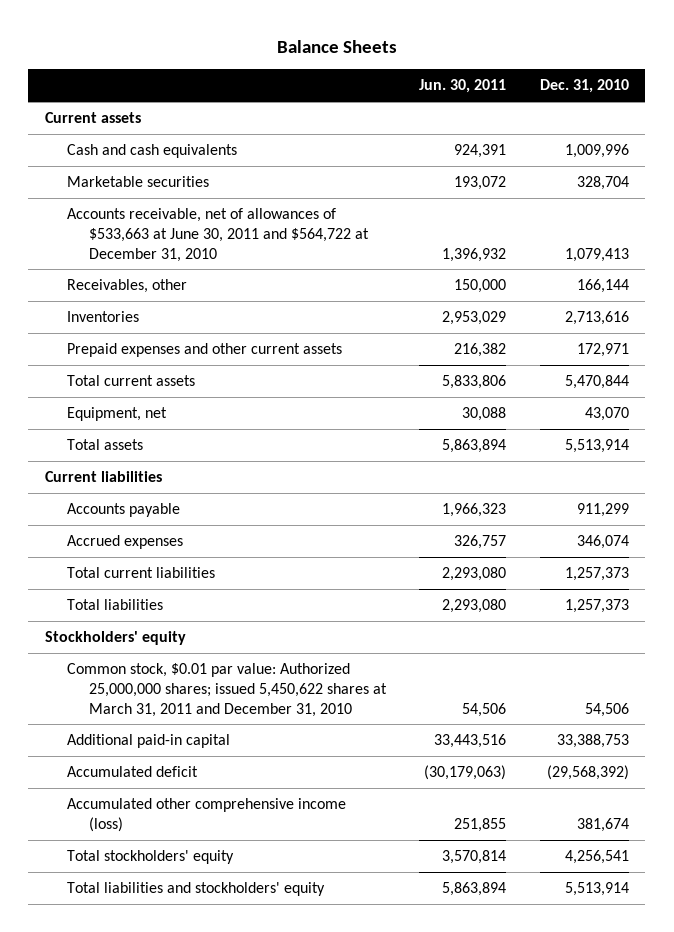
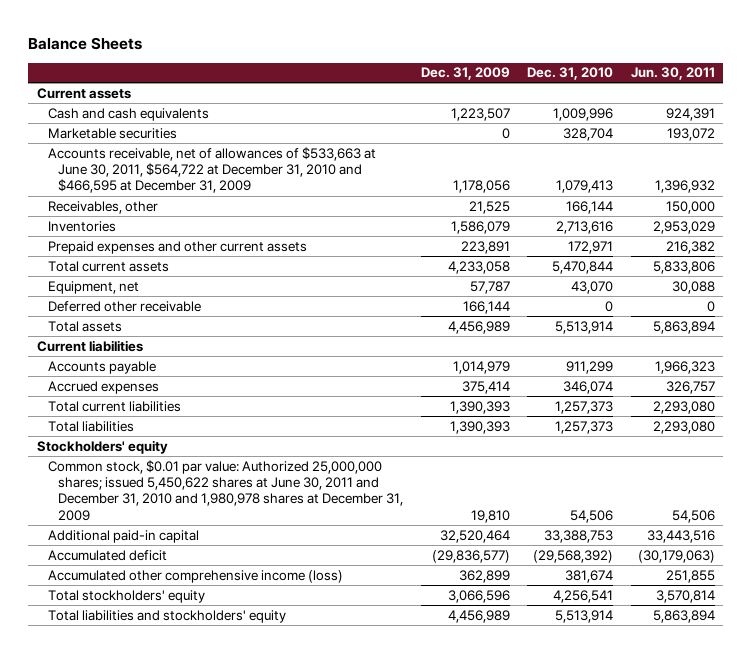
none -> [420,67,510,81] Dec. 31, 2009
[67,208,370,262] Accounts receivable, net of allowances of $533,663 at June 30, 2011 and $564,722 at December 31, 2010 -> [47,146,376,194] Accounts receivable, net of allowances of $533,663 at June 30, 2011, $564,722 at December 31, 2010 and $466,595 at December 31, 2009
none -> [47,300,201,312] Deferred other receivable
[67,663,388,717] Common stock, $0.01 par value: Authorized 25,000,000 shares; issued 5,450,622 shares at March 31, 2011 and December 31, 2010 -> [47,459,404,521] Common stock, $0.01 par value: Authorized 25,000,000 shares; issued 5,450,622 shares at June 30, 2011 and December 31, 2010 and 1,980,978 shares at December 31, 2009

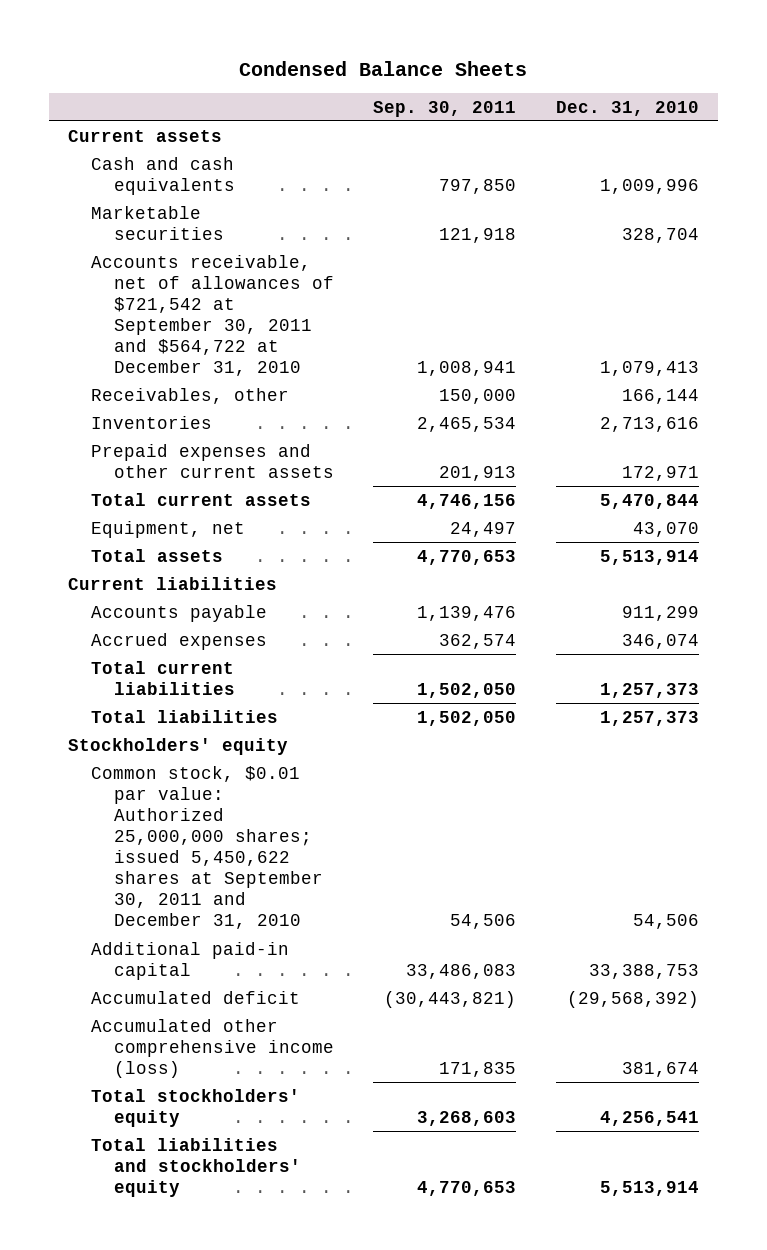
[27,37,142,51] Balance Sheets -> [239,60,528,76] Condensed Balance Sheets
[420,67,510,81] Dec. 31, 2009 -> none
[630,67,715,81] Jun. 30, 2011 -> none
none -> [373,100,517,117] Sep. 30, 2011
[47,146,376,194] Accounts receivable, net of allowances of $533,663 at June 30, 2011, $564,722 at December 31, 2010 and $466,595 at December 31, 2009 -> [91,254,335,377] Accounts receivable, net of allowances of $721,542 at September 30, 2011 and $564,722 at December 31, 2010
[47,300,201,312] Deferred other receivable -> none
[47,459,404,521] Common stock, $0.01 par value: Authorized 25,000,000 shares; issued 5,450,622 shares at June 30, 2011 and December 31, 2010 and 1,980,978 shares at December 31, 2009 -> [91,765,324,930] Common stock, $0.01 par value: Authorized 25,000,000 shares; issued 5,450,622 shares at September 30, 2011 and December 31, 2010

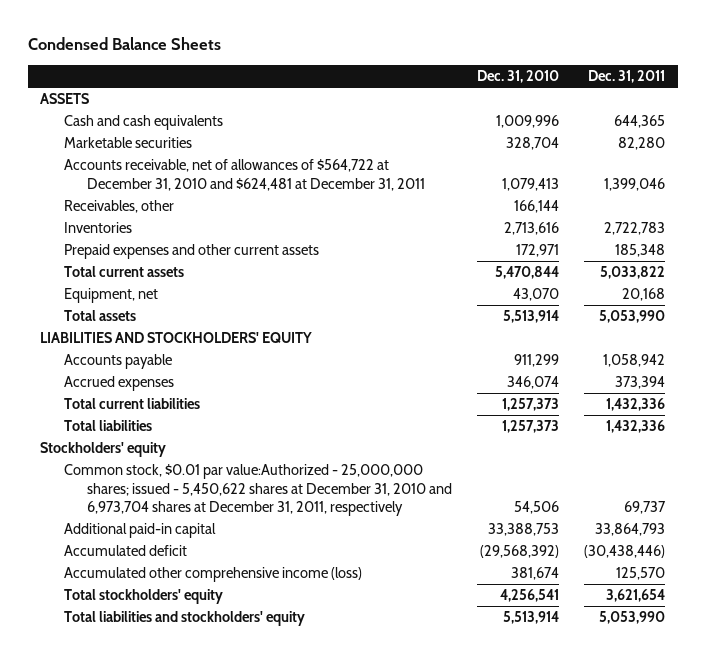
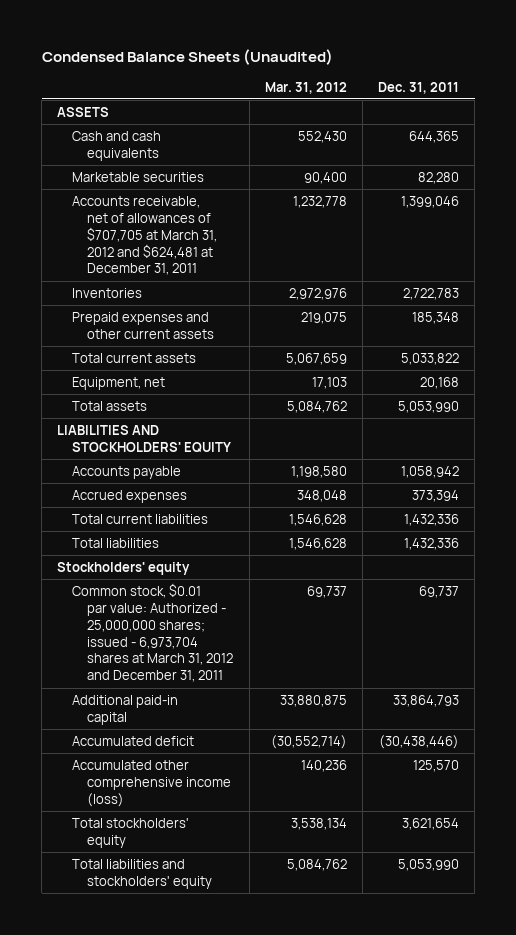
[27,37,221,51] Condensed Balance Sheets -> [41,49,333,66] Condensed Balance Sheets (Unaudited)
[477,70,560,84] Dec. 31, 2010 -> none
none -> [264,81,347,94] Mar. 31, 2012
[63,200,174,214] Receivables, other -> none
[63,159,425,191] Accounts receivable, net of allowances of $564,722 at December 31, 2010 and $624,481 at December 31, 2011 -> [72,195,218,276] Accounts receivable, net of allowances of $707,705 at March 31, 2012 and $624,481 at December 31, 2011
[63,464,452,517] Common stock, $0.01 par value:Authorized - 25,000,000 shares; issued - 5,450,622 shares at December 31, 2010 and 6,973,704 shares at December 31, 2011, respectively -> [72,582,234,683] Common stock, $0.01 par value: Authorized - 25,000,000 shares; issued - 6,973,704 shares at March 31, 2012 and December 31, 2011

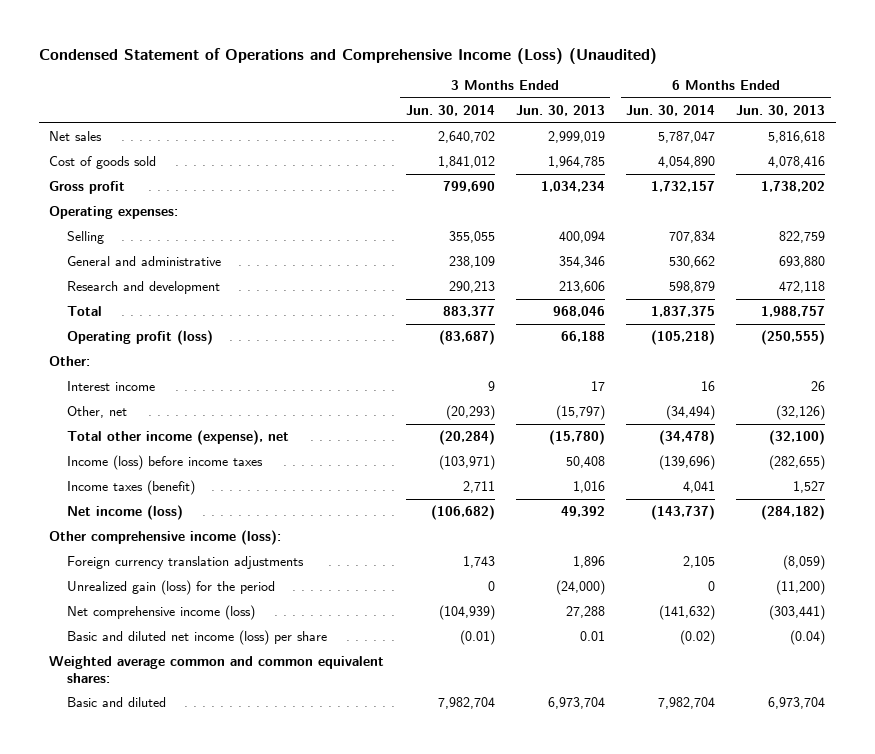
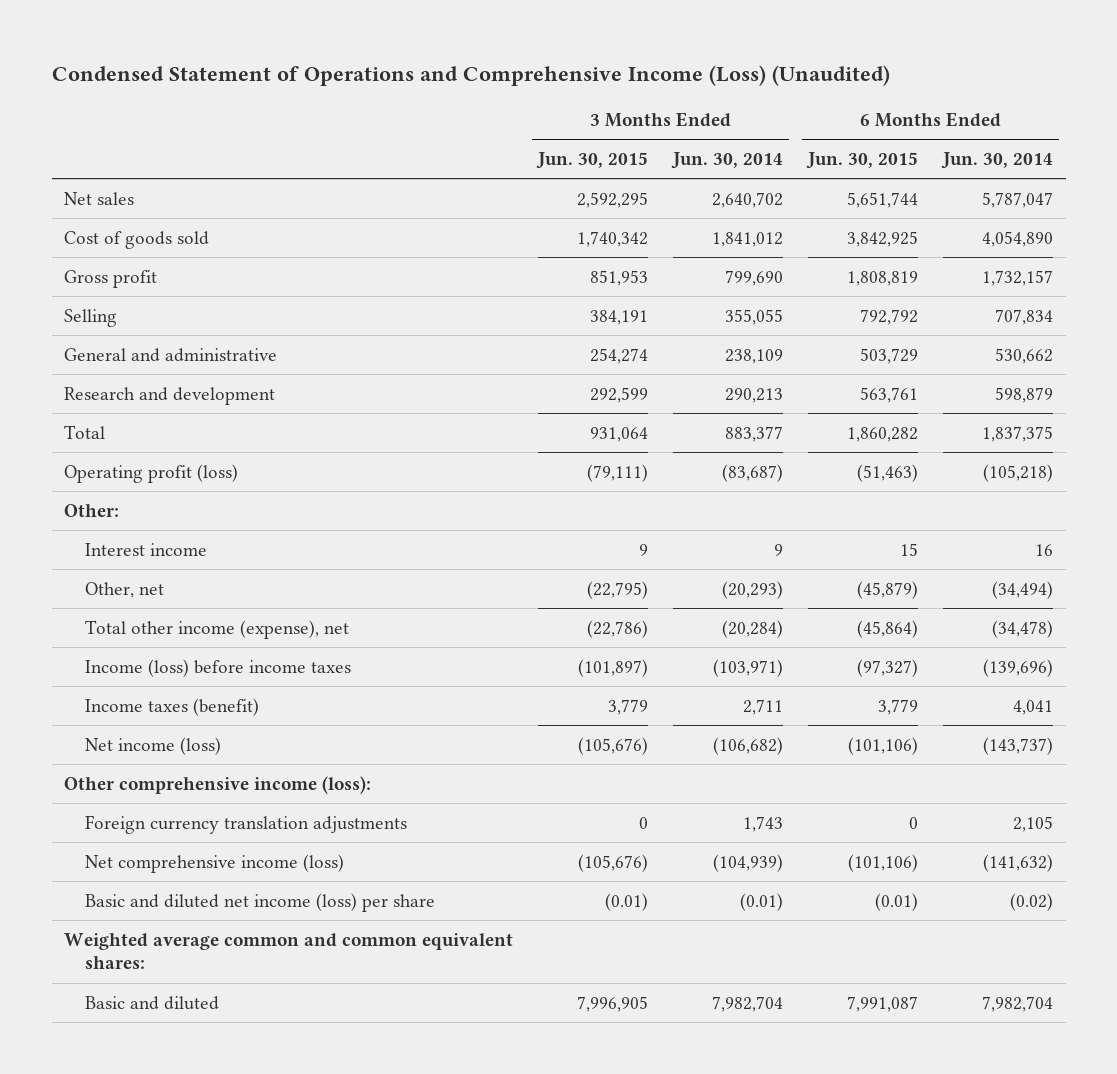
[515,105,605,117] Jun. 30, 2013 -> none
[736,105,826,117] Jun. 30, 2013 -> none
none -> [536,152,649,170] Jun. 30, 2015
none -> [806,152,919,170] Jun. 30, 2015
[49,206,179,220] Operating expenses: -> none
[67,580,276,596] Unrealized gain (loss) for the period -> none

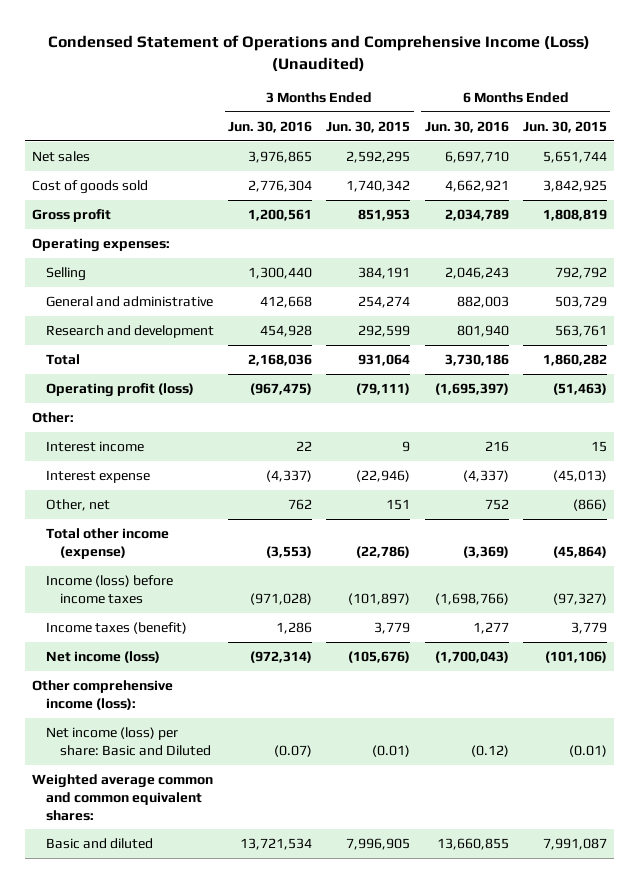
[671,152,784,170] Jun. 30, 2014 -> none
[941,152,1054,170] Jun. 30, 2014 -> none
none -> [228,121,313,134] Jun. 30, 2016
none -> [424,121,509,134] Jun. 30, 2016
none -> [32,238,171,253] Operating expenses:
none -> [46,470,151,484] Interest expense
[587,580,649,599] (22,795) -> [386,499,411,511] 151
[857,580,919,599] (45,879) -> [572,499,607,512] (866)
[84,619,349,639] Total other income (expense), net -> [46,528,170,559] Total other income (expense)
[84,814,407,834] Foreign currency translation adjustments -> none
[84,853,344,873] Net comprehensive income (loss) -> none
[84,892,435,912] Basic and diluted net income (loss) per share -> [46,727,211,756] Net income (loss) per share: Basic and Diluted

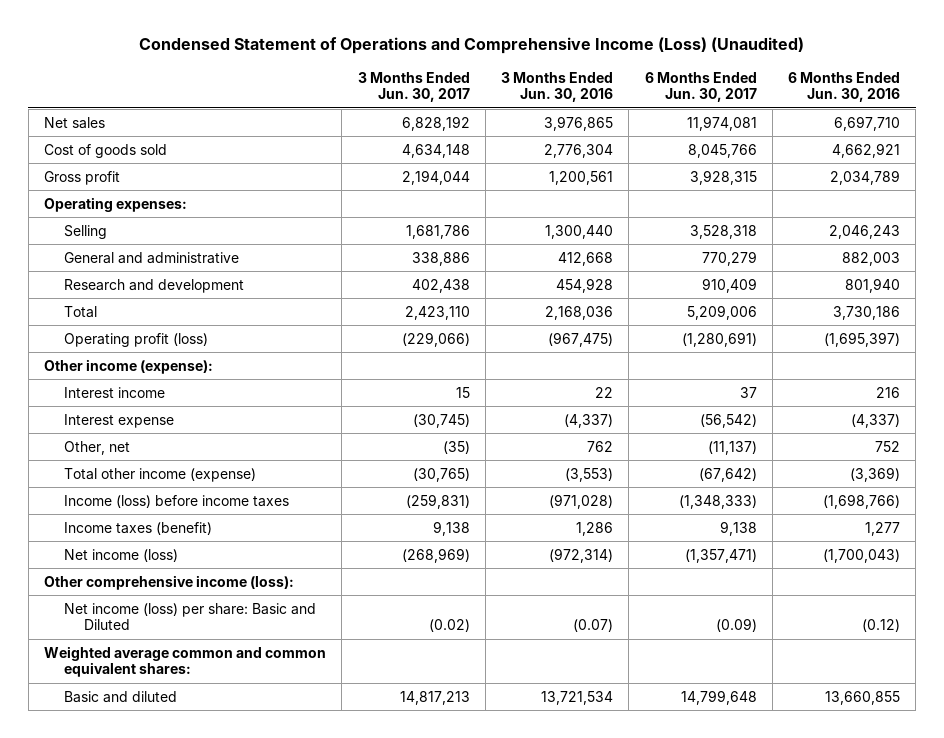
[326,121,411,134] Jun. 30, 2015 -> none
[522,121,607,134] Jun. 30, 2015 -> none
none -> [357,71,470,103] 3 Months Ended Jun. 30, 2017
none -> [644,71,757,103] 6 Months Ended Jun. 30, 2017
[32,412,75,424] Other: -> [44,358,214,374] Other income (expense):

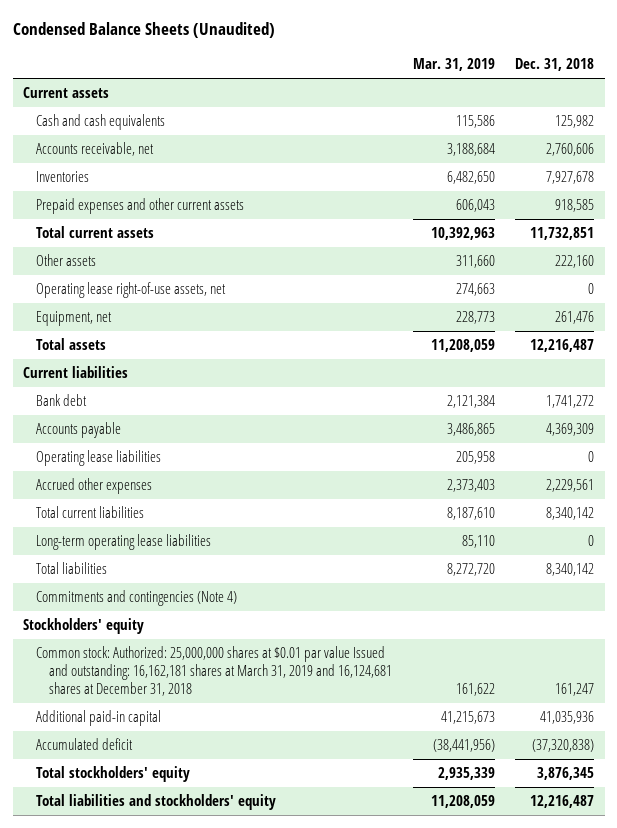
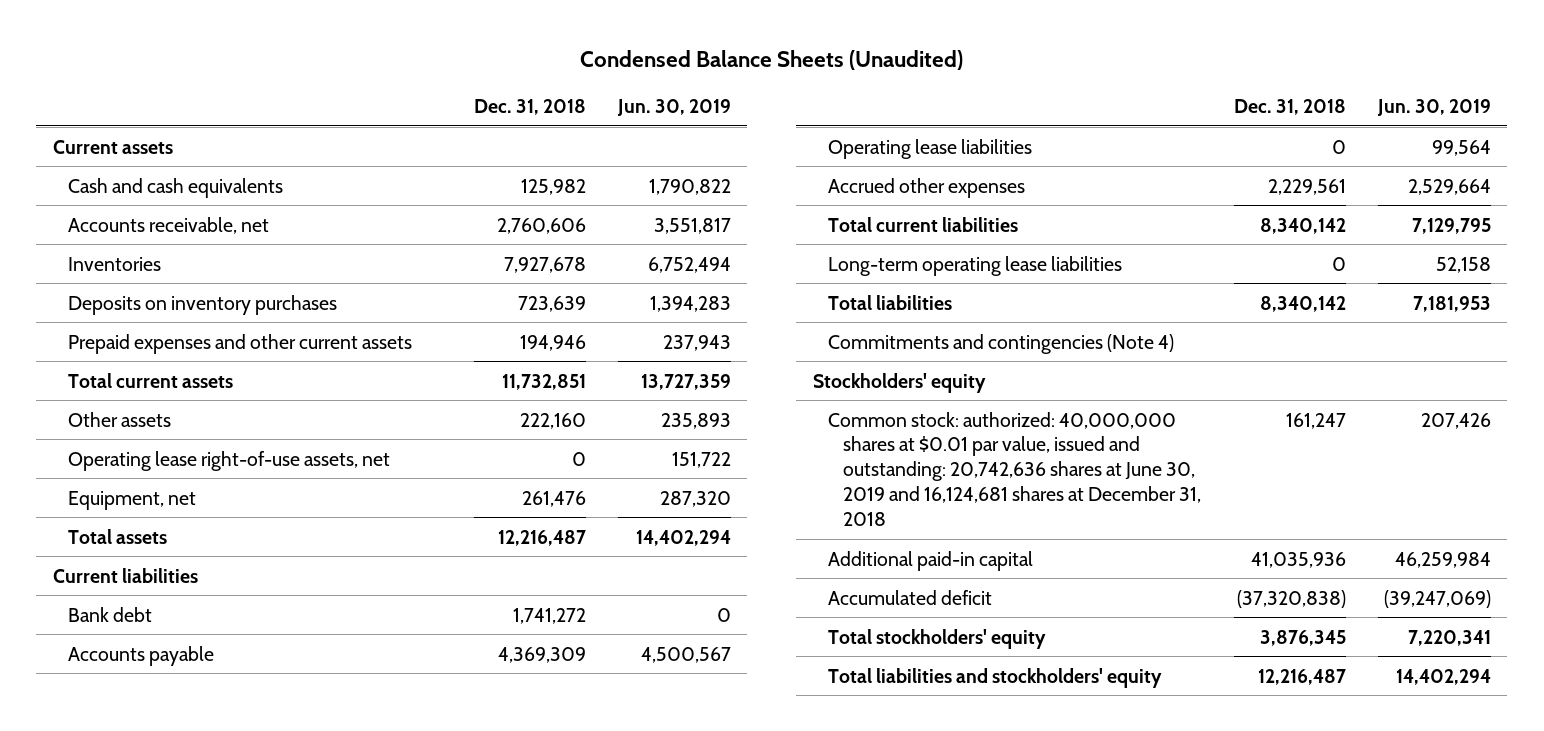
[412,58,495,72] Mar. 31, 2019 -> none
none -> [617,99,732,117] Jun. 30, 2019
none -> [67,294,337,315] Deposits on inventory purchases
[555,199,595,213] 918,585 -> [519,334,586,351] 194,946
[36,646,393,696] Common stock: Authorized: 25,000,000 shares at $0.01 par value Issued and outstanding: 16,162,181 shares at March 31, 2019 and 16,124,681 shares at December 31, 2018 -> [828,411,1202,526] Common stock: authorized: 40,000,000 shares at $0.01 par value, issued and outstanding: 20,742,636 shares at June 30, 2019 and 16,124,681 shares at December 31, 2018

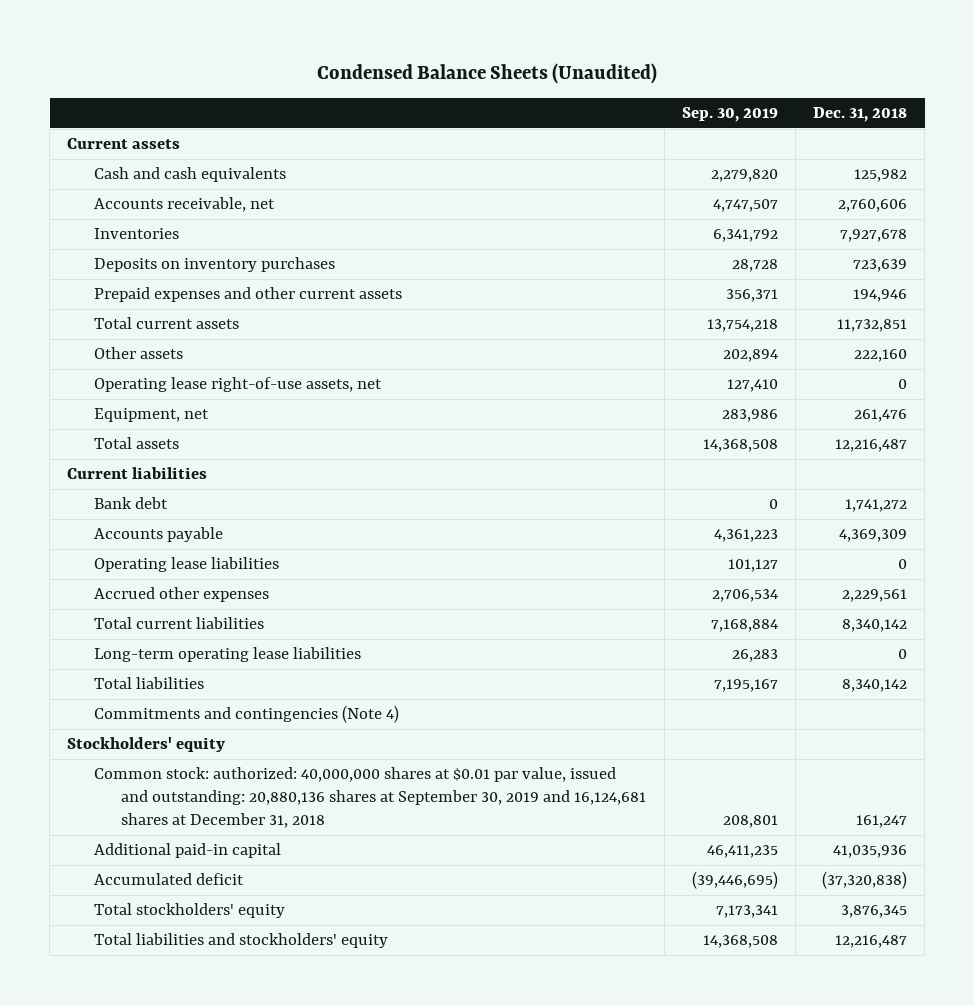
[617,99,732,117] Jun. 30, 2019 -> none
none -> [681,106,778,122] Sep. 30, 2019
[828,411,1202,526] Common stock: authorized: 40,000,000 shares at $0.01 par value, issued and outstanding: 20,742,636 shares at June 30, 2019 and 16,124,681 shares at December 31, 2018 -> [94,767,647,829] Common stock: authorized: 40,000,000 shares at $0.01 par value, issued and outstanding: 20,880,136 shares at September 30, 2019 and 16,124,681 shares at December 31, 2018

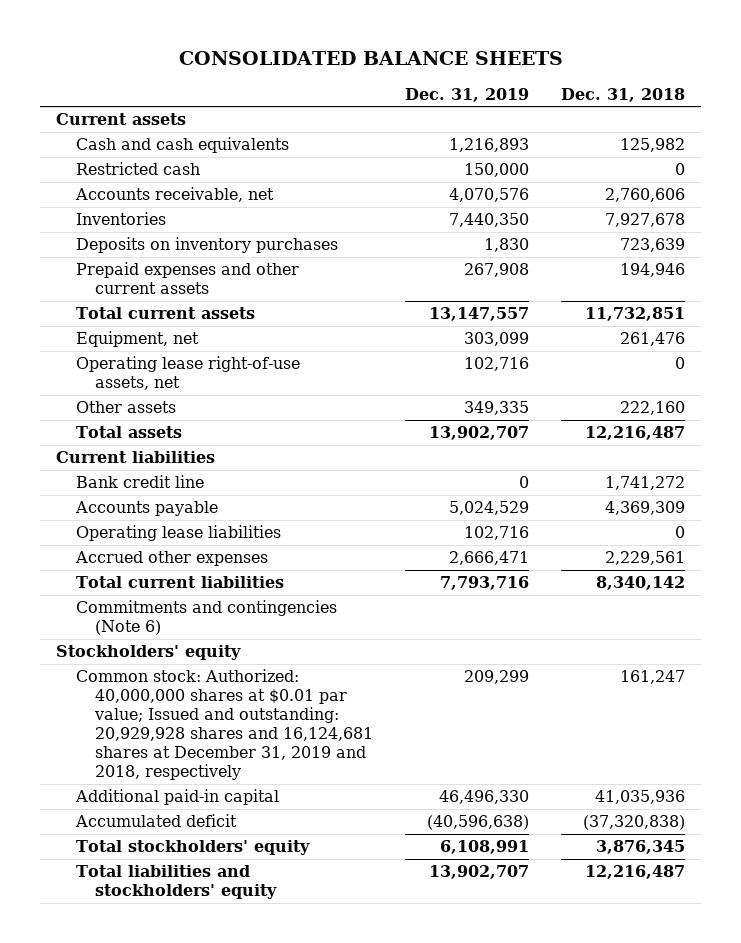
[317,62,658,84] Condensed Balance Sheets (Unaudited) -> [178,51,563,66] CONSOLIDATED BALANCE SHEETS
[681,106,778,122] Sep. 30, 2019 -> none
none -> [404,87,529,102] Dec. 31, 2019
none -> [75,162,200,176] Restricted cash
[94,377,383,393] Operating lease right-of-use assets, net -> [75,356,300,391] Operating lease right-of-use assets, net
[94,347,184,360] Other assets -> [75,401,176,414] Other assets
[94,497,169,510] Bank debt -> [75,475,204,489] Bank credit line
[94,647,362,663] Long-term operating lease liabilities -> none
[94,677,205,690] Total liabilities -> none
[94,705,400,724] Commitments and contingencies (Note 4) -> [75,600,337,636] Commitments and contingencies (Note 6)
[94,767,647,829] Common stock: authorized: 40,000,000 shares at $0.01 par value, issued and outstanding: 20,880,136 shares at September 30, 2019 and 16,124,681 shares at December 31, 2018 -> [75,669,373,781] Common stock: Authorized: 40,000,000 shares at $0.01 par value; Issued and outstanding: 20,929,928 shares and 16,124,681 shares at December 31, 2019 and 2018, respectively

